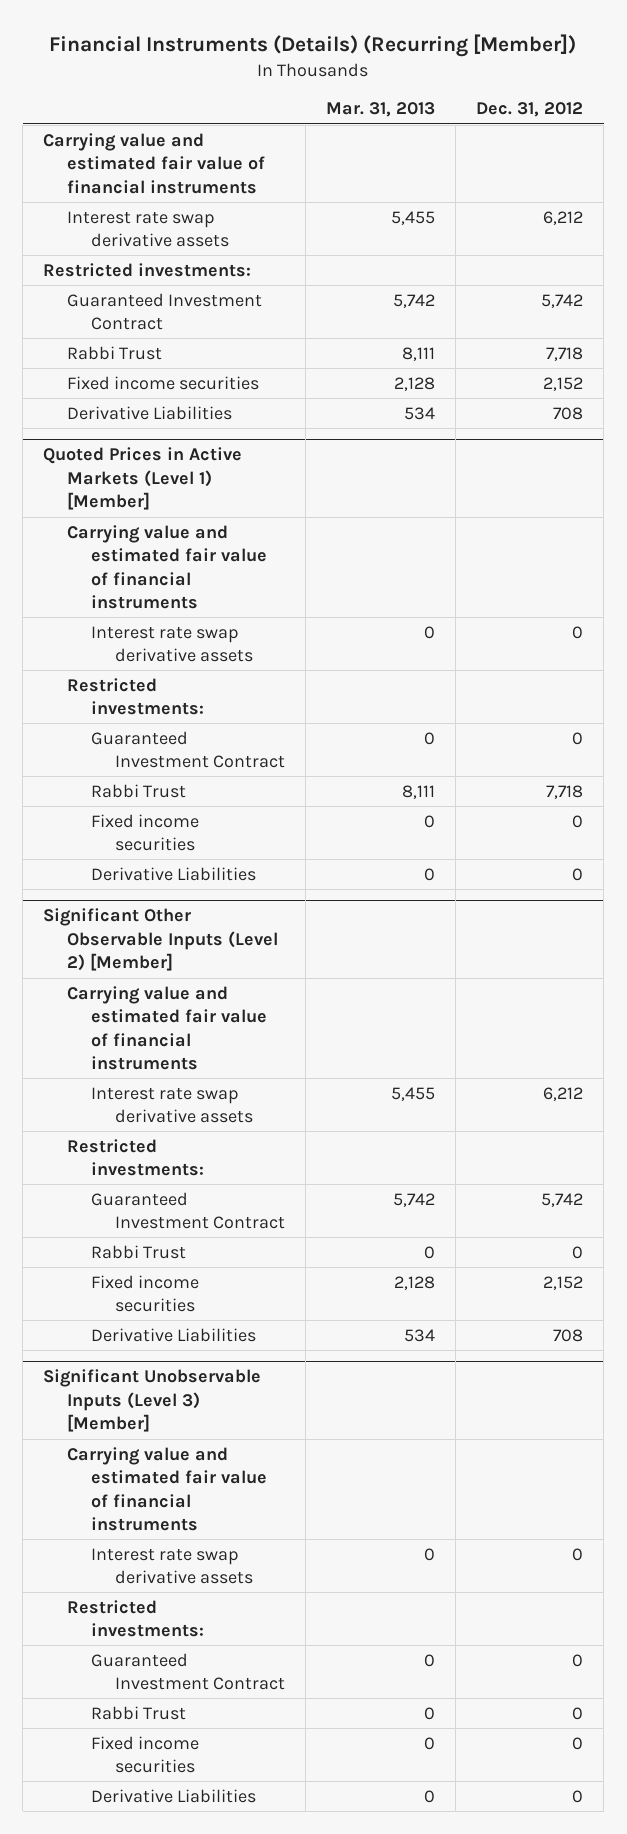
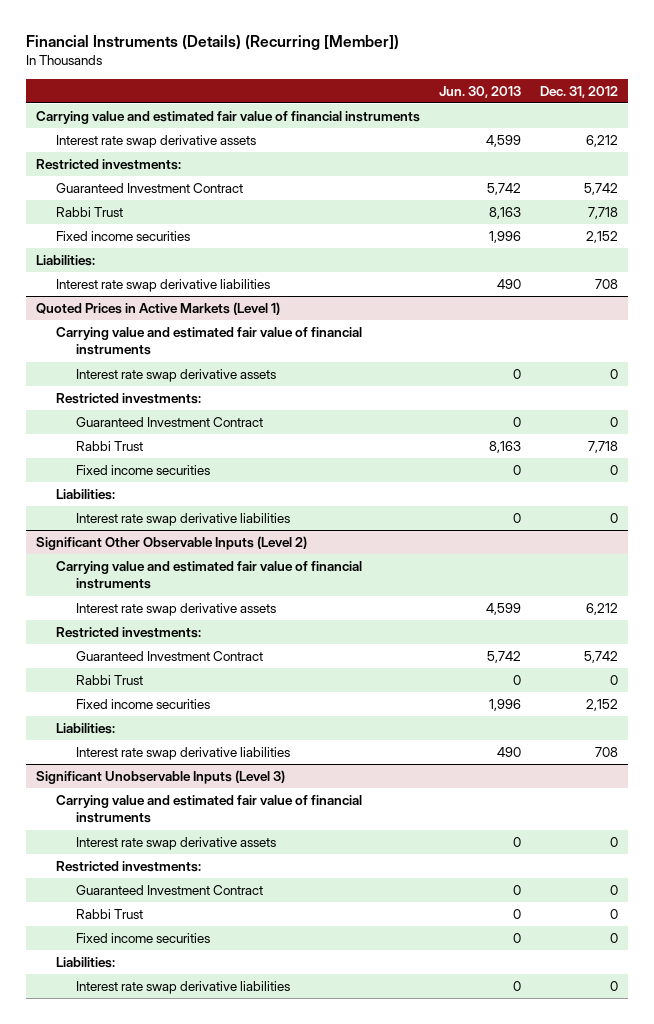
[326,102,436,118] Mar. 31, 2013 -> none
none -> [439,85,522,98] Jun. 30, 2013
none -> [35,255,95,267] Liabilities:
[67,405,233,420] Derivative Liabilities -> [56,279,271,293] Interest rate swap derivative liabilities
[43,447,243,511] Quoted Prices in Active Markets (Level 1) [Member] -> [35,302,280,316] Quoted Prices in Active Markets (Level 1)
none -> [56,489,116,501] Liabilities:
[91,866,257,881] Derivative Liabilities -> [76,513,291,527] Interest rate swap derivative liabilities
[43,908,279,972] Significant Other Observable Inputs (Level 2) [Member] -> [35,536,307,551] Significant Other Observable Inputs (Level 2)
none -> [56,723,116,735] Liabilities:
[91,1327,257,1342] Derivative Liabilities -> [76,747,291,761] Interest rate swap derivative liabilities
[43,1369,262,1433] Significant Unobservable Inputs (Level 3) [Member] -> [35,770,285,785] Significant Unobservable Inputs (Level 3)
none -> [56,957,116,969] Liabilities:
[91,1788,257,1803] Derivative Liabilities -> [76,981,291,995] Interest rate swap derivative liabilities

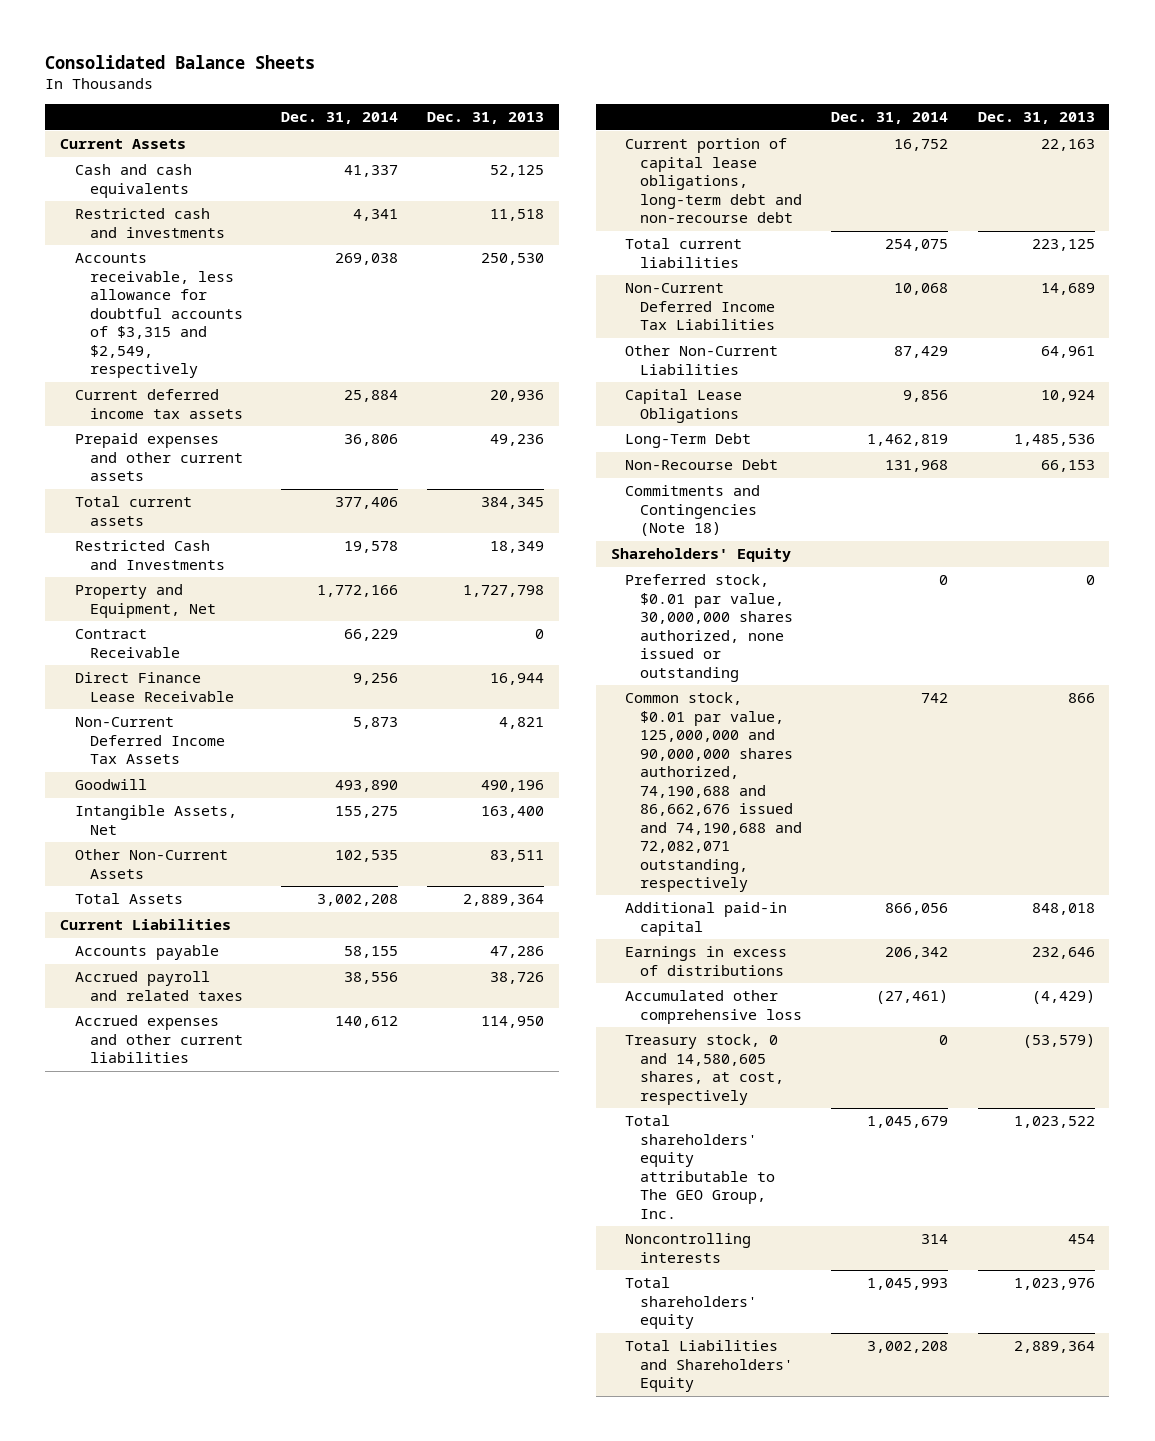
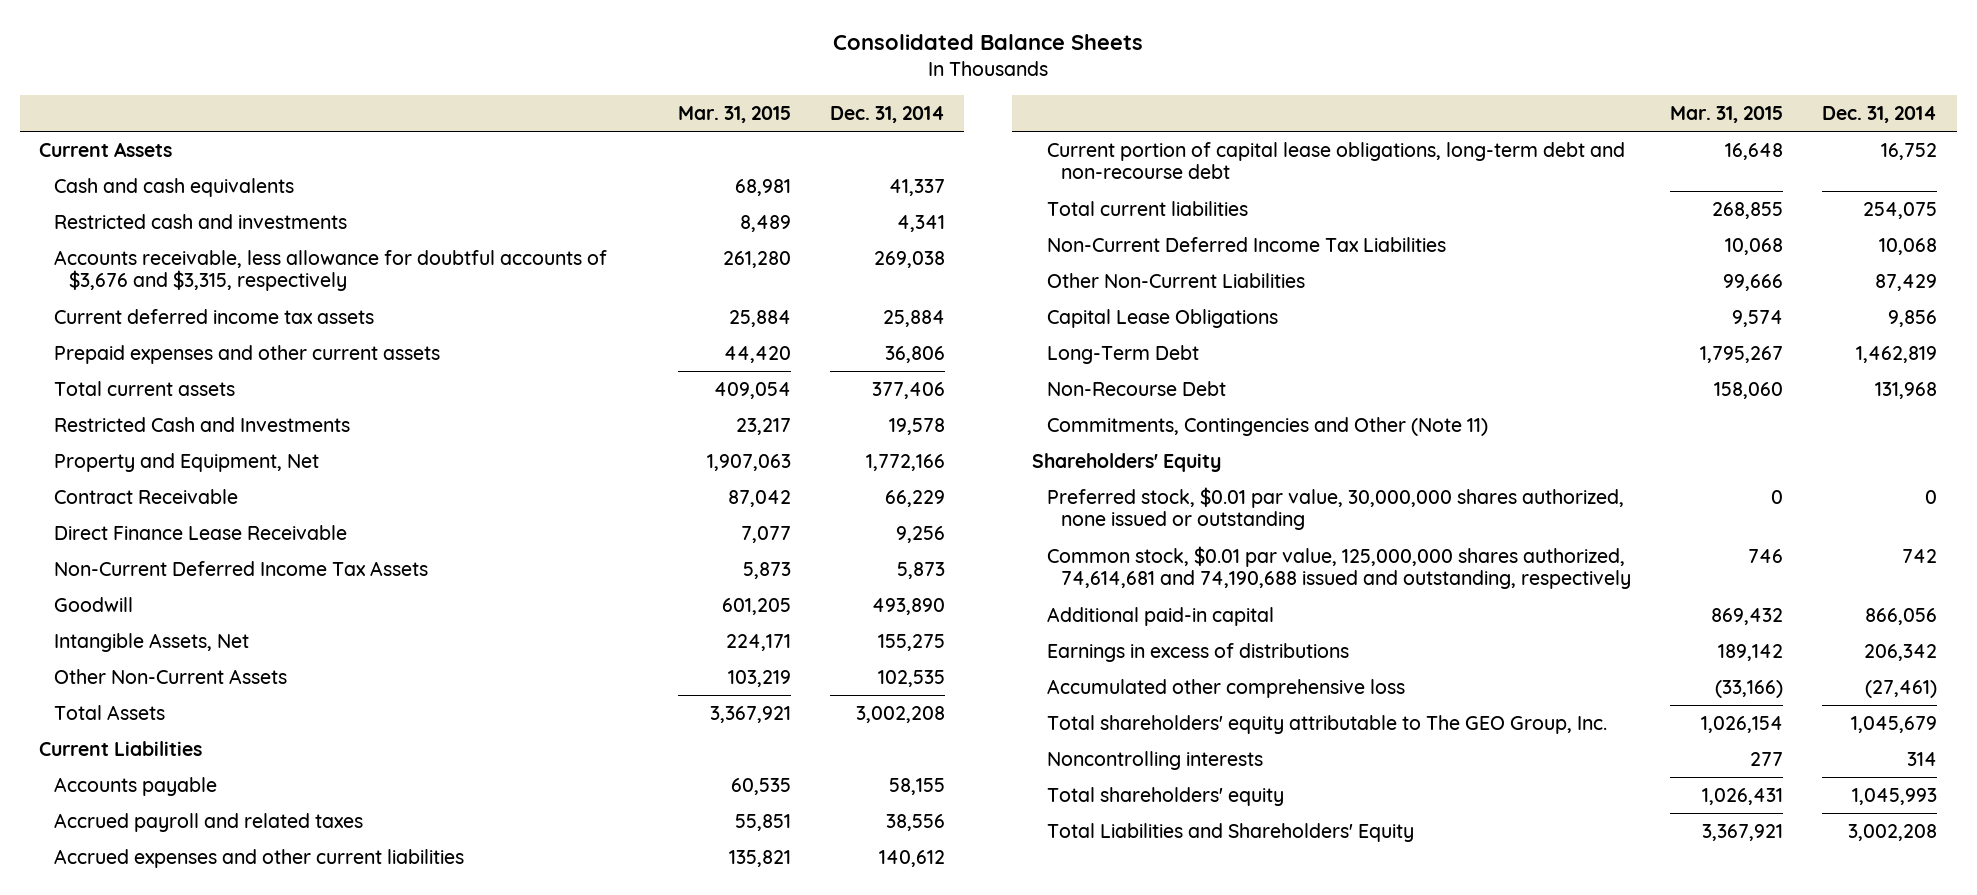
[427,112,545,125] Dec. 31, 2013 -> none
none -> [677,105,791,123] Mar. 31, 2015
[74,253,243,379] Accounts receivable, less allowance for doubtful accounts of $3,315 and $2,549, respectively -> [53,249,607,292] Accounts receivable, less allowance for doubtful accounts of $3,676 and $3,315, respectively
[625,485,761,537] Commitments and Contingencies (Note 18) -> [1046,416,1488,436] Commitments, Contingencies and Other (Note 11)
[625,692,803,892] Common stock, $0.01 par value, 125,000,000 and 90,000,000 shares authorized, 74,190,688 and 86,662,676 issued and 74,190,688 and 72,082,071 outstanding, respectively -> [1046,545,1632,590] Common stock, $0.01 par value, 125,000,000 shares authorized, 74,614,681 and 74,190,688 issued and outstanding, respectively
[625,1034,785,1105] Treasury stock, 0 and 14,580,605 shares, at cost, respectively -> none

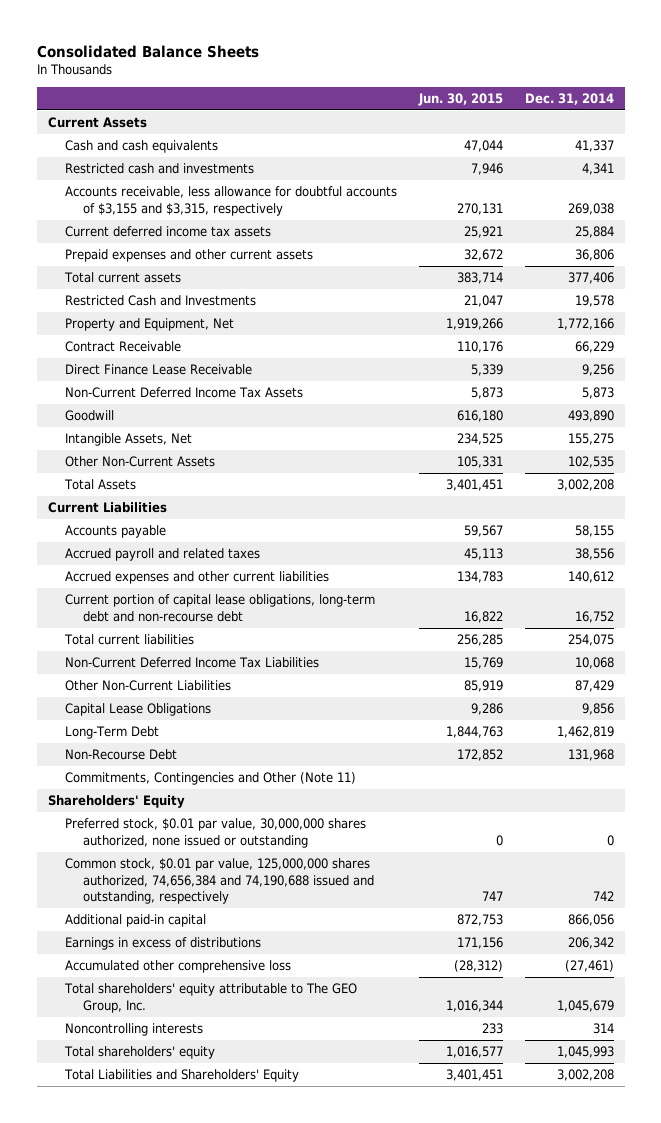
[677,105,791,123] Mar. 31, 2015 -> none
none -> [417,93,503,107] Jun. 30, 2015
[53,249,607,292] Accounts receivable, less allowance for doubtful accounts of $3,676 and $3,315, respectively -> [65,186,398,216] Accounts receivable, less allowance for doubtful accounts of $3,155 and $3,315, respectively
[1046,545,1632,590] Common stock, $0.01 par value, 125,000,000 shares authorized, 74,614,681 and 74,190,688 issued and outstanding, respectively -> [65,858,374,905] Common stock, $0.01 par value, 125,000,000 shares authorized, 74,656,384 and 74,190,688 issued and outstanding, respectively

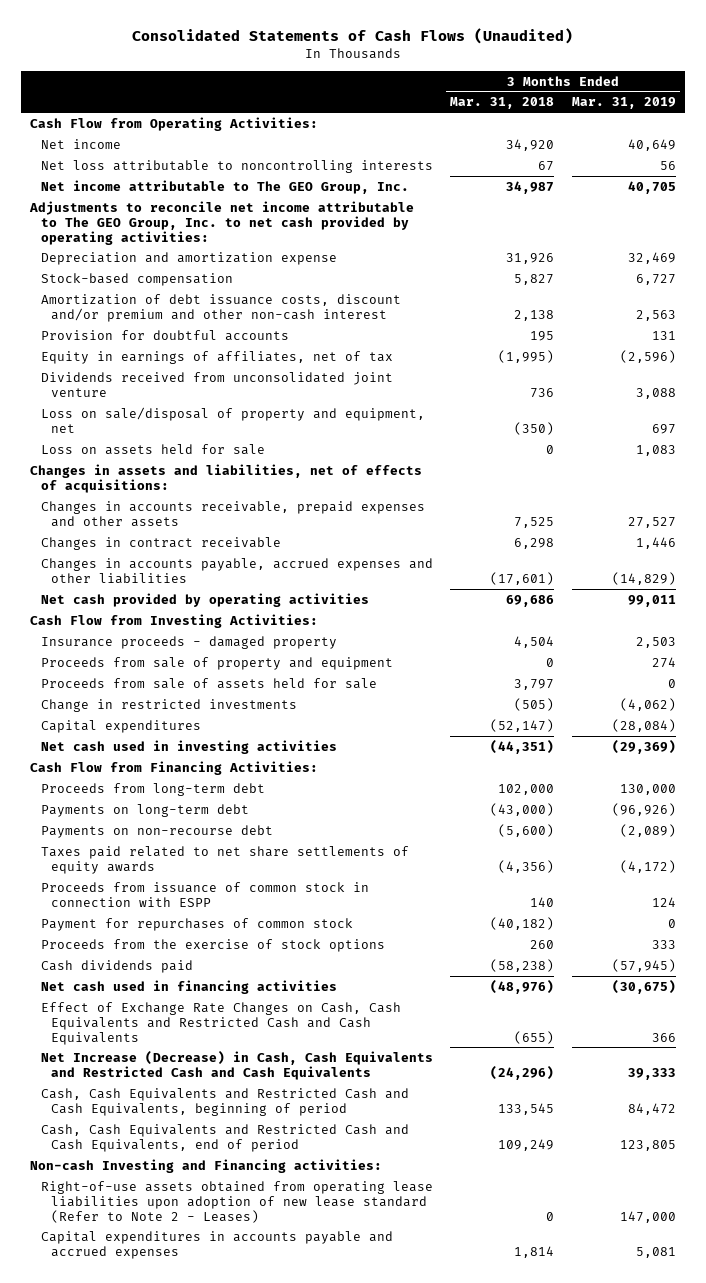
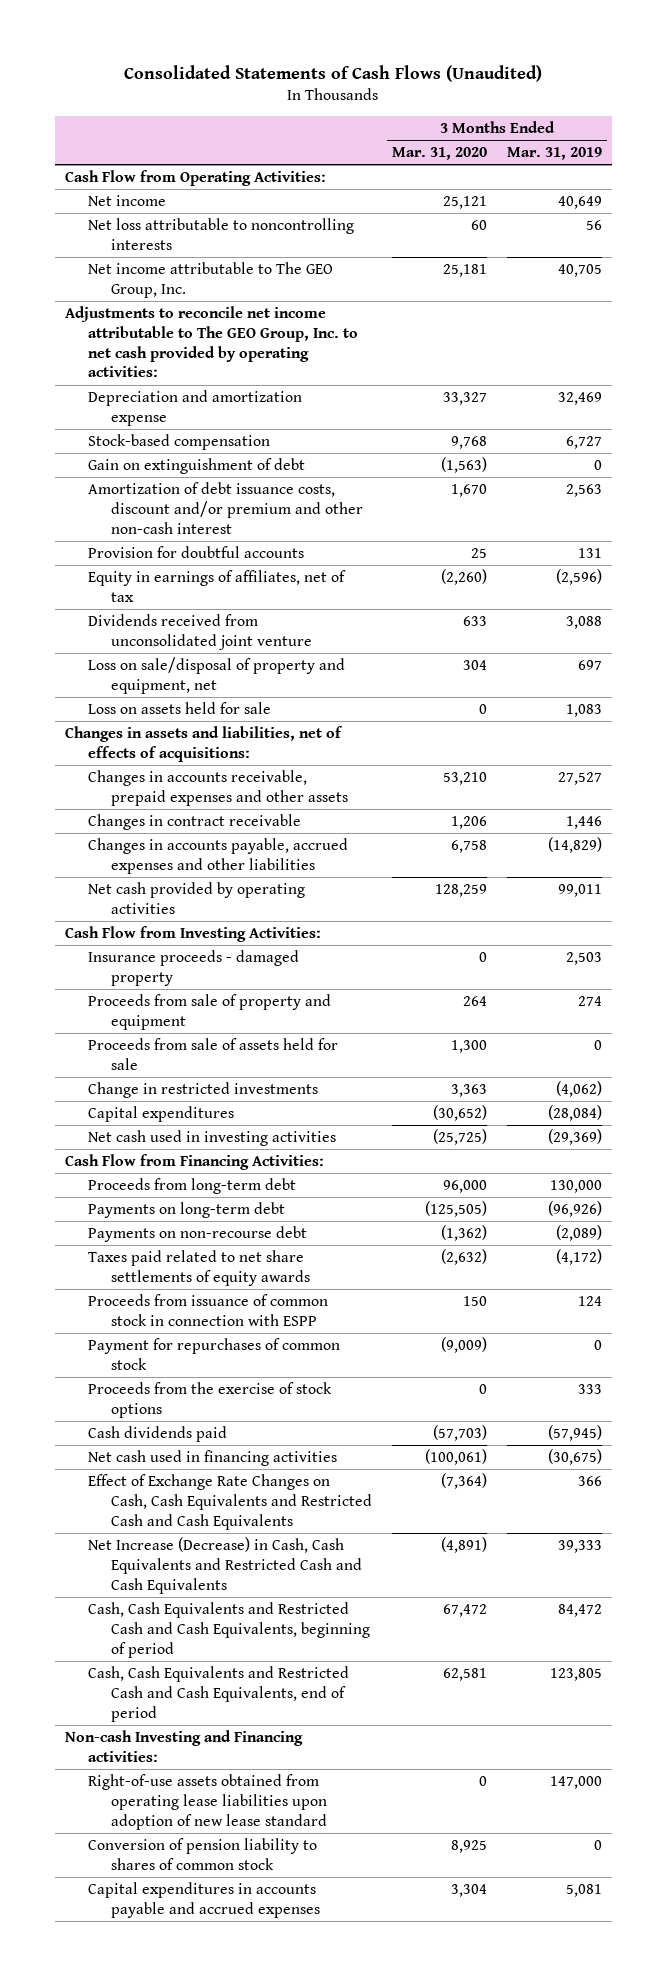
[450,97,555,110] Mar. 31, 2018 -> none
none -> [391,147,487,161] Mar. 31, 2020
none -> [87,457,305,474] Gain on extinguishment of debt
[40,1180,433,1223] Right-of-use assets obtained from operating lease liabilities upon adoption of new lease standard (Refer to Note 2 - Leases) -> [87,1773,327,1830] Right-of-use assets obtained from operating lease liabilities upon adoption of new lease standard
none -> [87,1837,317,1870] Conversion of pension liability to shares of common stock

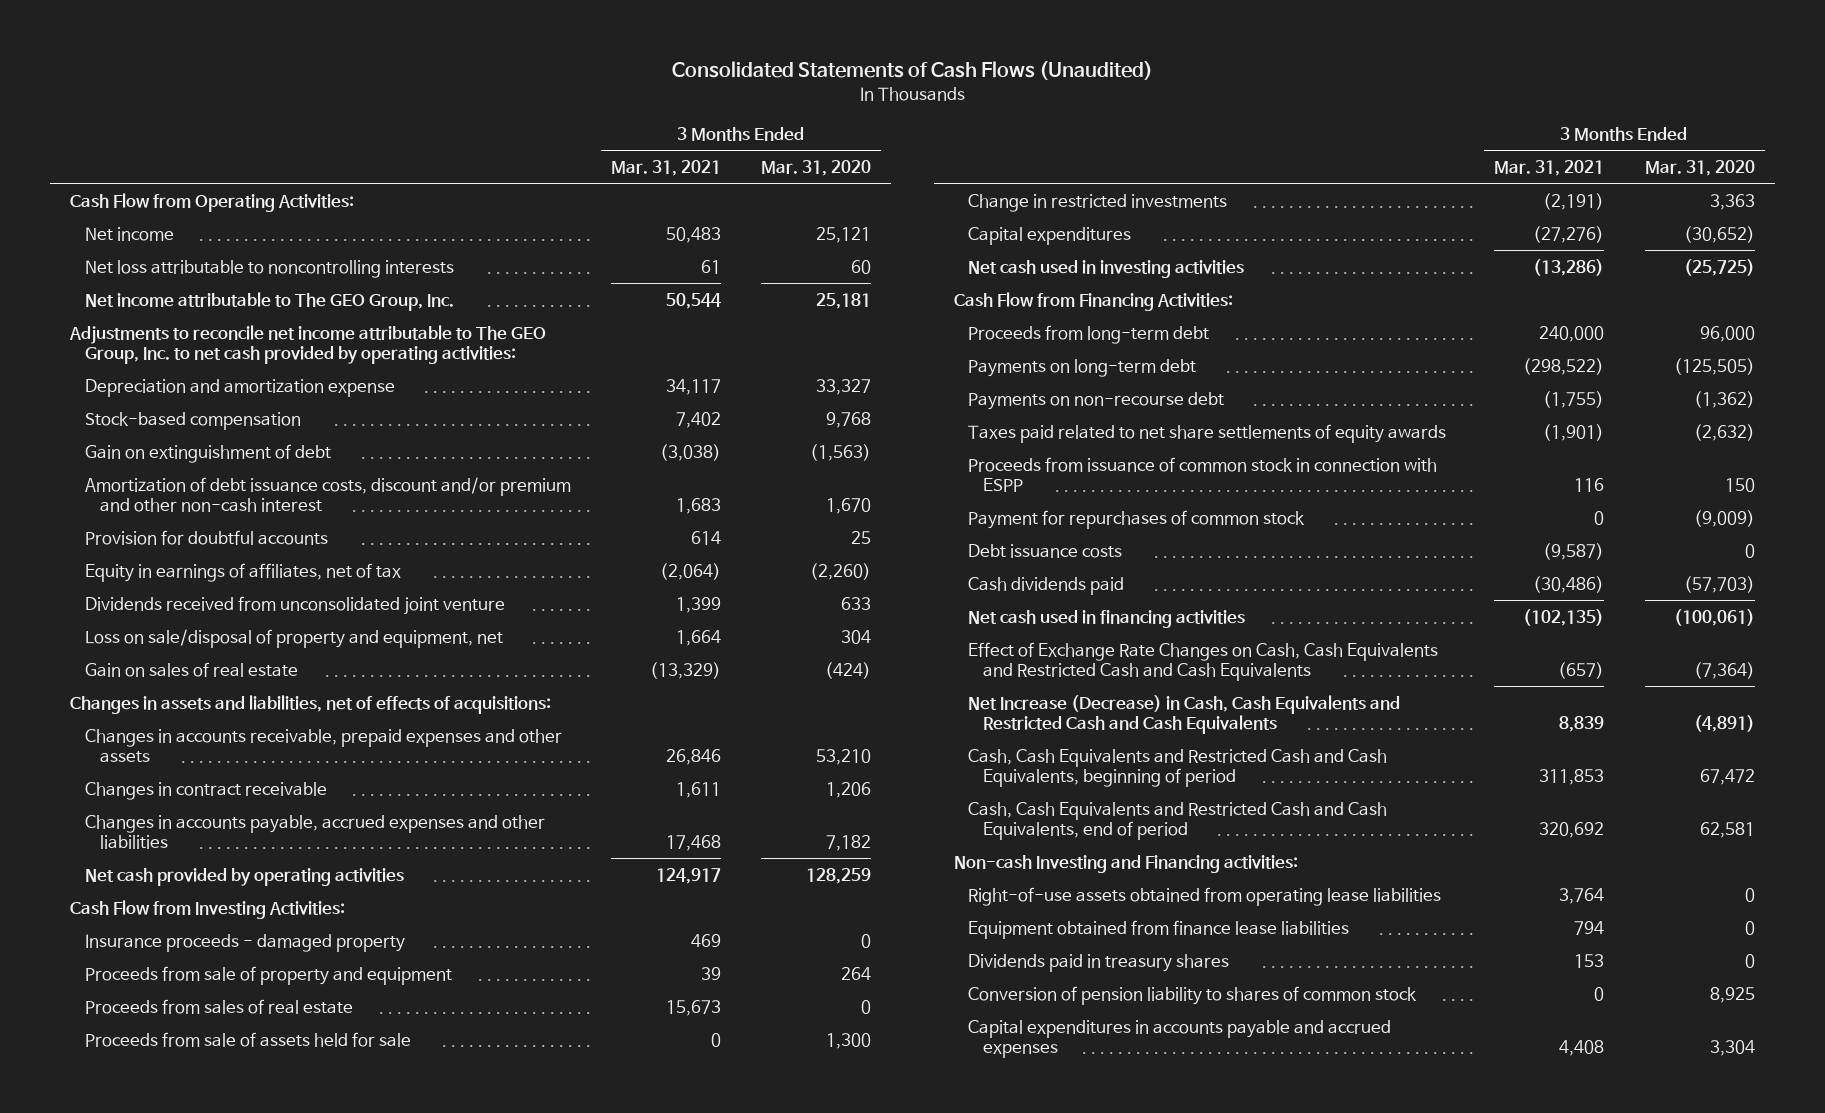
[507,147,603,161] Mar. 31, 2019 -> none
none -> [610,159,721,176] Mar. 31, 2021
[87,701,271,714] Loss on assets held for sale -> none
none -> [84,661,298,677] Gain on sales of real estate
[450,839,487,853] 6,758 -> [825,834,871,851] 7,182
none -> [84,998,353,1014] Proceeds from sales of real estate
[87,1381,332,1418] Proceeds from the exercise of stock options -> none
none -> [968,543,1123,558] Debt issuance costs
[87,1773,327,1830] Right-of-use assets obtained from operating lease liabilities upon adoption of new lease standard -> [968,886,1442,906] Right-of-use assets obtained from operating lease liabilities
none -> [968,919,1350,939] Equipment obtained from finance lease liabilities
none -> [968,953,1230,972] Dividends paid in treasury shares

